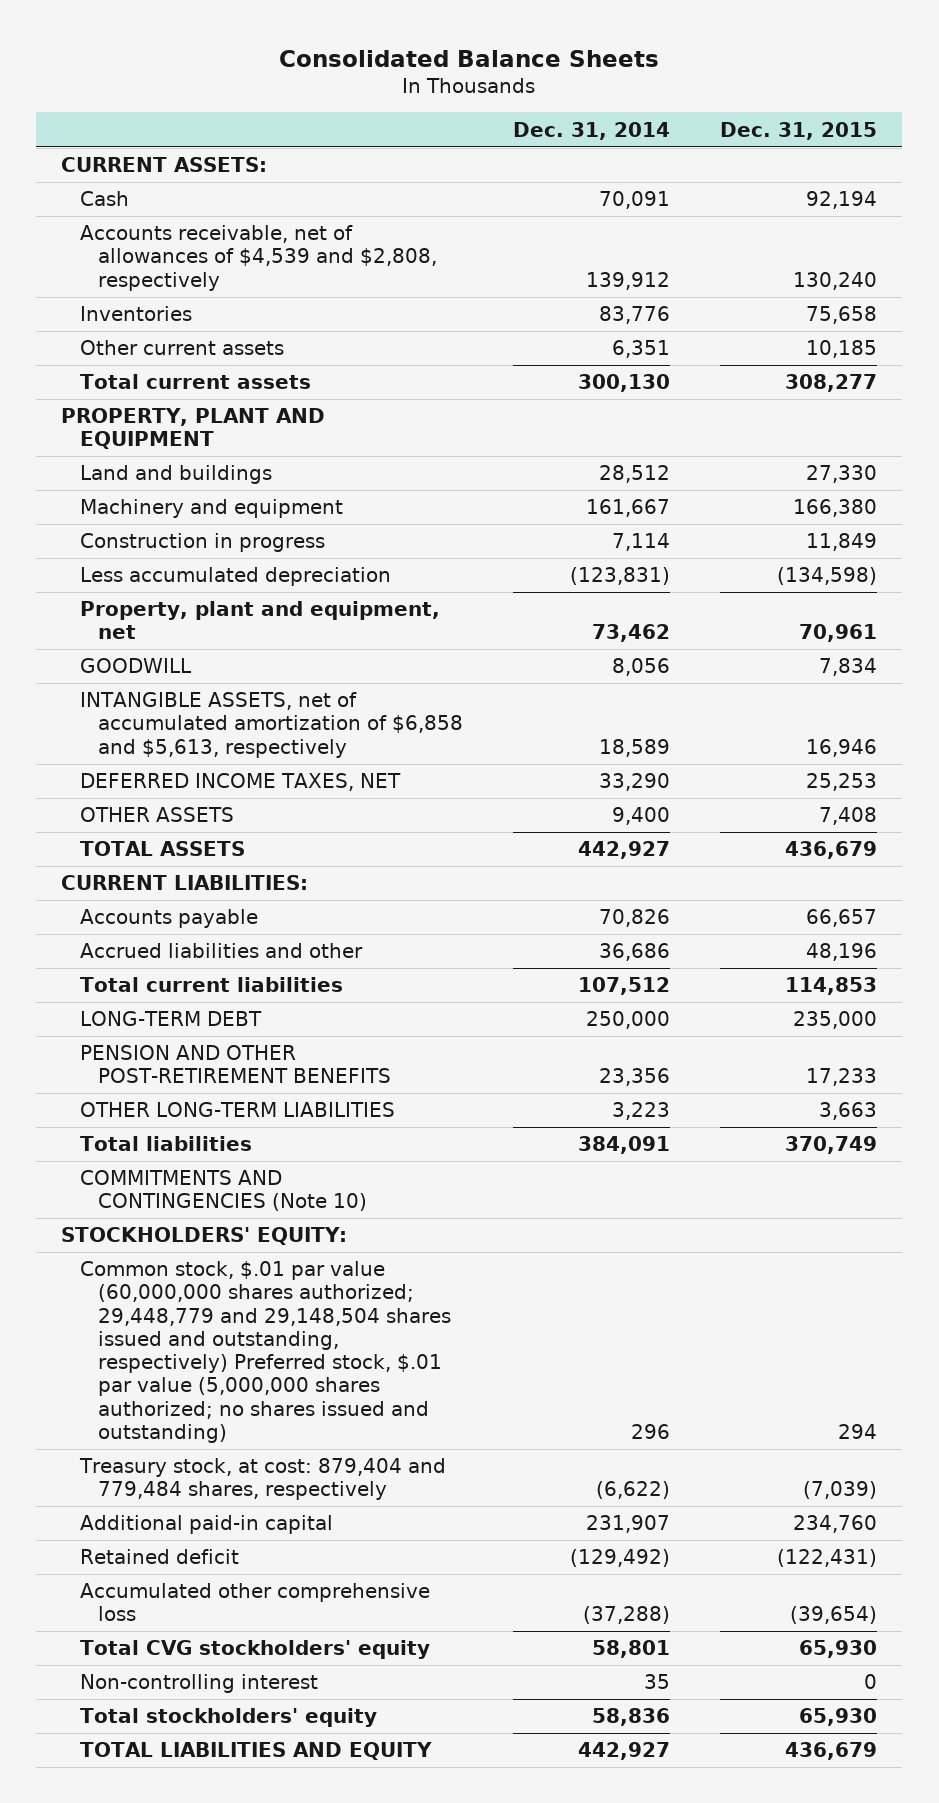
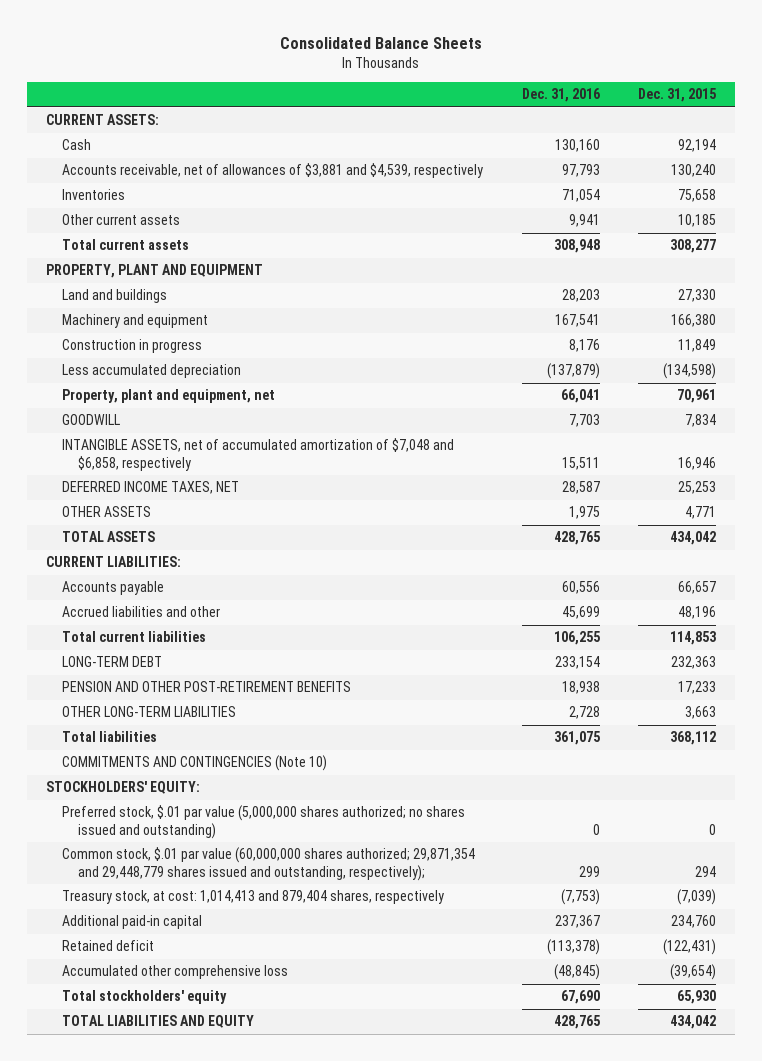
[513,121,671,140] Dec. 31, 2014 -> none
none -> [521,88,600,103] Dec. 31, 2016
[79,225,438,291] Accounts receivable, net of allowances of $4,539 and $2,808, respectively -> [62,163,484,179] Accounts receivable, net of allowances of $3,881 and $4,539, respectively
[79,692,464,758] INTANGIBLE ASSETS, net of accumulated amortization of $6,858 and $5,613, respectively -> [62,438,455,471] INTANGIBLE ASSETS, net of accumulated amortization of $7,048 and $6,858, respectively
[819,807,878,826] 7,408 -> [685,506,717,520] 4,771
[785,841,878,860] 436,679 -> [670,531,717,546] 434,042
[793,1011,878,1030] 235,000 -> [671,656,717,670] 232,363
[785,1136,878,1155] 370,749 -> [670,731,717,746] 368,112
none -> [62,805,466,839] Preferred stock, $.01 par value (5,000,000 shares authorized; no shares issued and outstanding)
[79,1261,452,1443] Common stock, $.01 par value (60,000,000 shares authorized; 29,448,779 and 29,148,504 shares issued and outstanding, respectively) Preferred stock, $.01 par value (5,000,000 shares authorized; no shares issued and outstanding) -> [62,847,476,881] Common stock, $.01 par value (60,000,000 shares authorized; 29,871,354 and 29,448,779 shares issued and outstanding, respectively);
[78,1458,446,1501] Treasury stock, at cost: 879,404 and 779,484 shares, respectively -> [62,890,445,905] Treasury stock, at cost: 1,014,413 and 879,404 shares, respectively
[79,1640,430,1660] Total CVG stockholders' equity -> none
[79,1674,318,1694] Non-controlling interest -> none
[785,1742,878,1761] 436,679 -> [670,1015,717,1030] 434,042

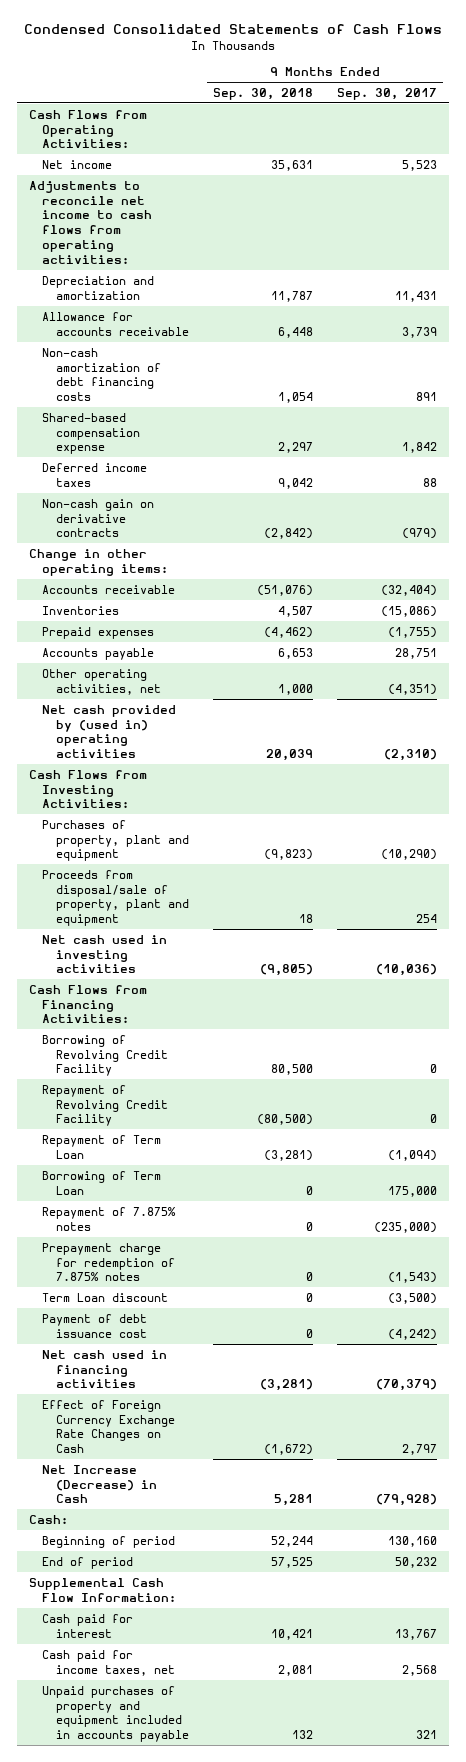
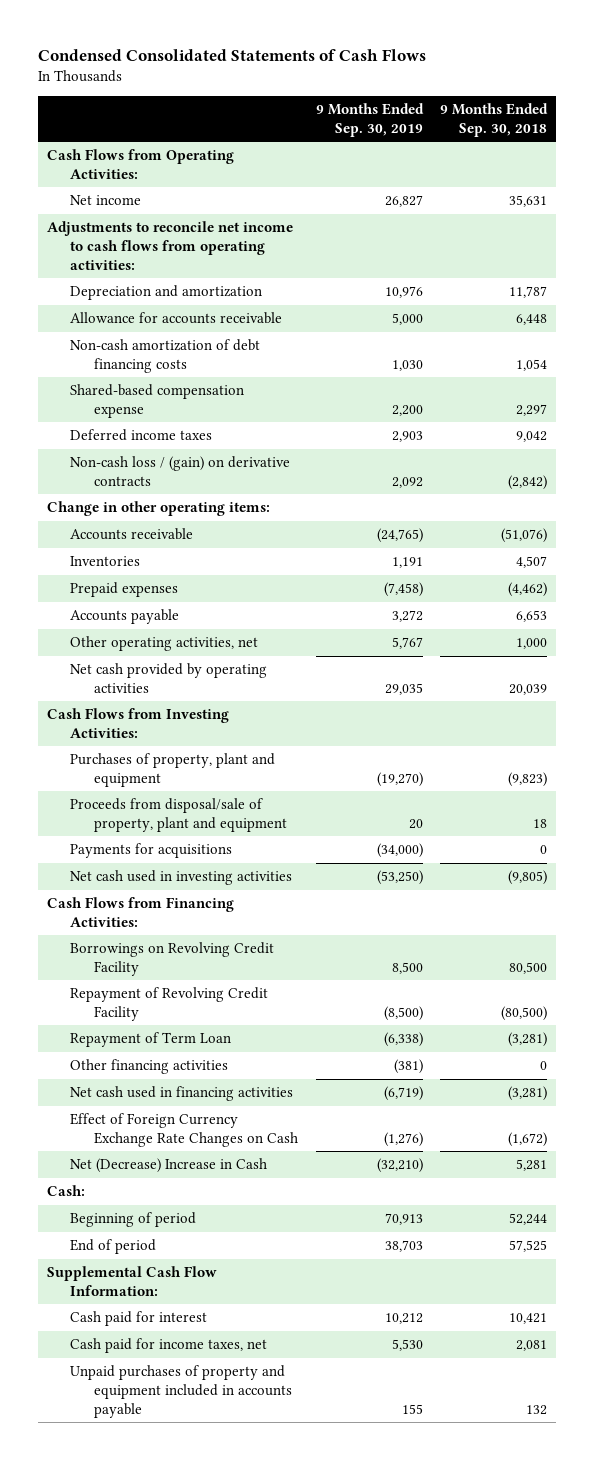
[337,87,438,100] Sep. 30, 2017 -> none
none -> [315,103,424,138] 9 Months Ended Sep. 30, 2019
[42,498,155,538] Non-cash gain on derivative contracts -> [70,456,291,486] Non-cash loss / (gain) on derivative contracts
[42,704,177,759] Net cash provided by (used in) operating activities -> [70,663,268,693] Net cash provided by operating activities
none -> [70,843,233,859] Payments for acquisitions
[42,1034,168,1077] Borrowing of Revolving Credit Facility -> [70,942,275,976] Borrowings on Revolving Credit Facility
[42,1170,162,1195] Borrowing of Term Loan -> none
[42,1206,177,1231] Repayment of 7.875% notes -> none
[42,1242,175,1282] Prepayment charge for redemption of 7.875% notes -> none
[42,1292,169,1302] Term Loan discount -> none
[42,1313,148,1338] Payment of debt issuance cost -> none
none -> [70,1059,229,1075] Other financing activities
[42,1464,157,1504] Net Increase (Decrease) in Cash -> [70,1158,268,1174] Net (Decrease) Increase in Cash

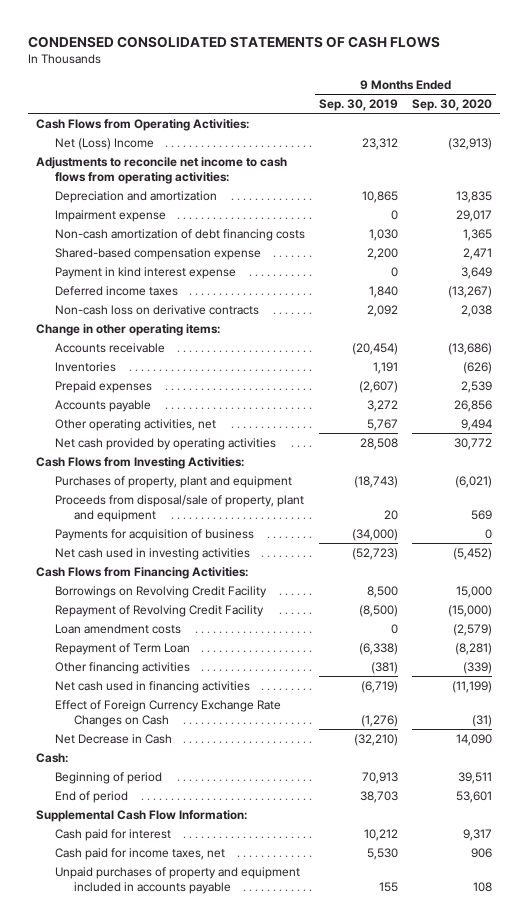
[38,49,427,62] Condensed Consolidated Statements of Cash Flows -> [28,36,441,49] CONDENSED CONSOLIDATED STATEMENTS OF CASH FLOWS
[439,103,548,138] 9 Months Ended Sep. 30, 2018 -> none
none -> [412,99,493,112] Sep. 30, 2020
[70,195,142,206] Net income -> [54,137,154,150] Net (Loss) Income
[384,195,423,208] 26,827 -> [362,137,399,150] 23,312
[70,312,283,325] Allowance for accounts receivable -> none
[384,286,423,299] 10,976 -> [362,190,399,203] 10,865
none -> [54,209,166,222] Impairment expense
none -> [54,266,236,279] Payment in kind interest expense
[391,431,423,443] 2,903 -> [369,285,399,298] 1,840
[70,456,291,486] Non-cash loss / (gain) on derivative contracts -> [54,304,259,315] Non-cash loss on derivative contracts
[376,528,423,544] (24,765) -> [352,342,399,355] (20,454)
[383,582,423,598] (7,458) -> [359,380,399,393] (2,607)
[384,682,423,695] 29,035 -> [360,437,399,450] 28,508
[376,771,423,787] (19,270) -> [354,475,399,488] (18,743)
[70,843,233,859] Payments for acquisitions -> [54,528,254,541] Payments for acquisition of business
[376,870,423,886] (53,250) -> [352,547,399,560] (52,723)
none -> [54,623,181,634] Loan amendment costs
[70,1158,268,1174] Net (Decrease) Increase in Cash -> [54,733,172,744] Net Decrease in Cash

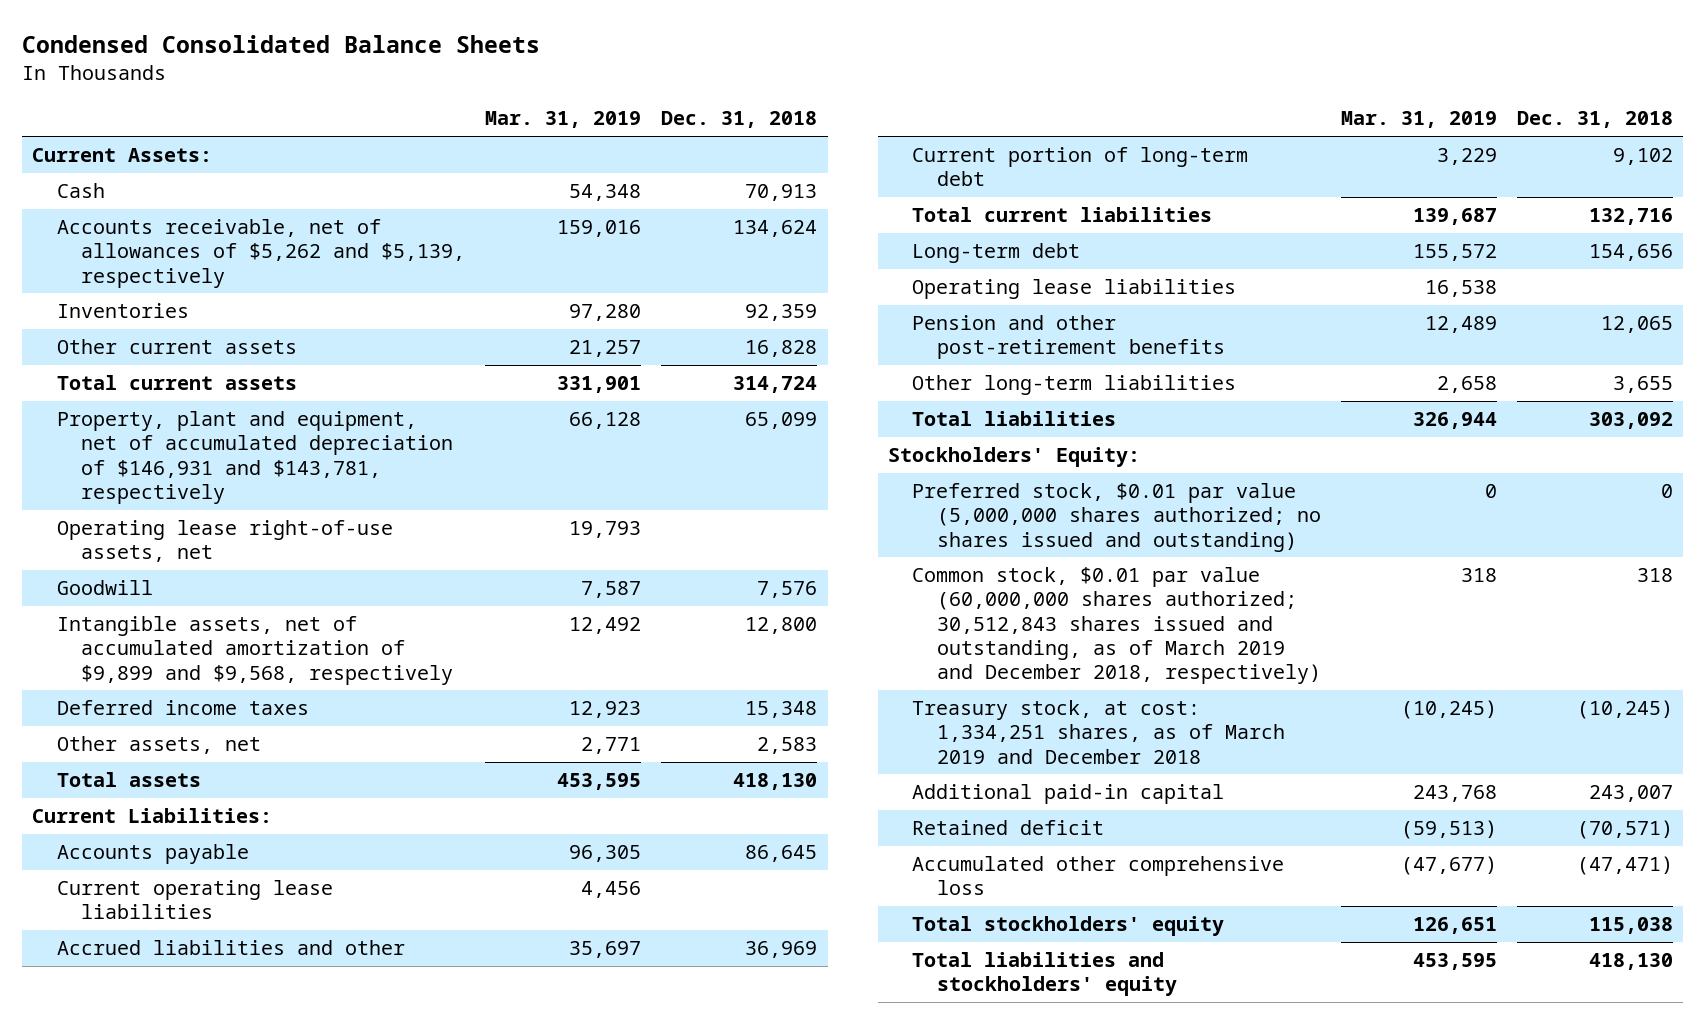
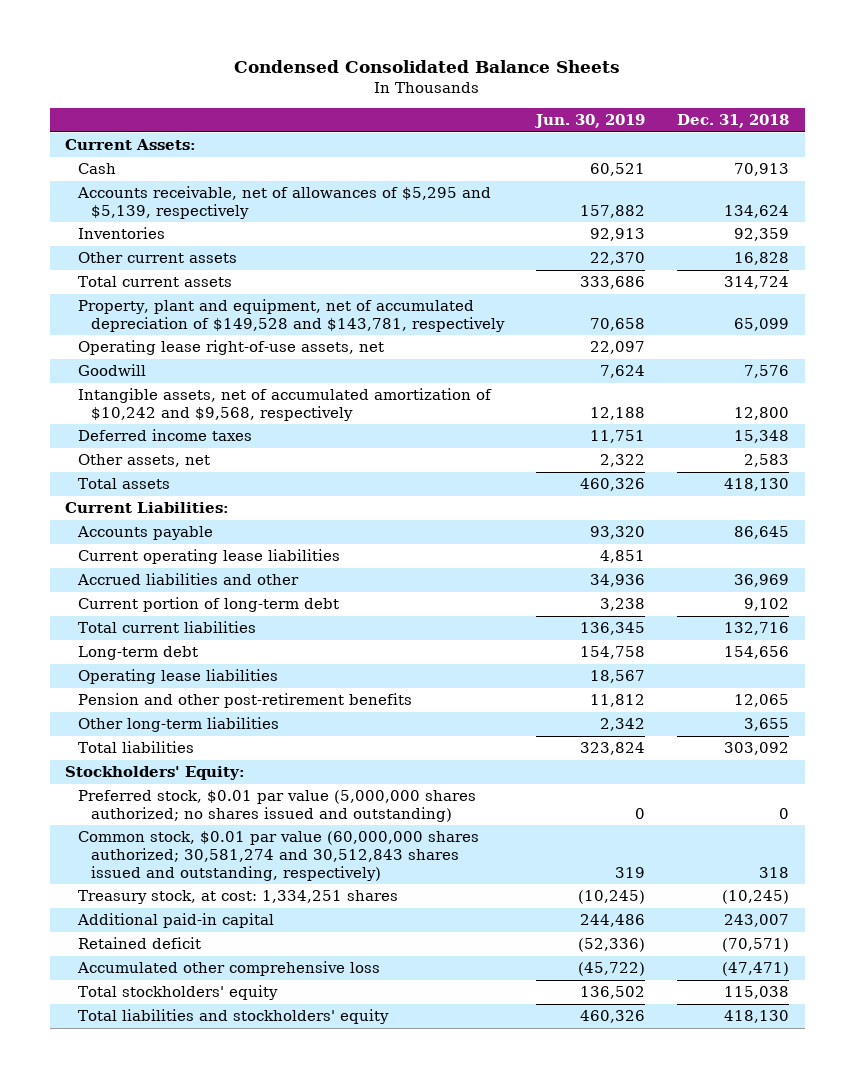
[485,111,642,129] Mar. 31, 2019 -> none
none -> [534,114,646,129] Jun. 30, 2019
[56,219,465,288] Accounts receivable, net of allowances of $5,262 and $5,139, respectively -> [77,186,492,220] Accounts receivable, net of allowances of $5,295 and $5,139, respectively
[56,411,453,504] Property, plant and equipment, net of accumulated depreciation of $146,931 and $143,781, respectively -> [78,299,506,333] Property, plant and equipment, net of accumulated depreciation of $149,528 and $143,781, respectively
[56,616,453,685] Intangible assets, net of accumulated amortization of $9,899 and $9,568, respectively -> [78,388,493,422] Intangible assets, net of accumulated amortization of $10,242 and $9,568, respectively
[912,567,1321,685] Common stock, $0.01 par value (60,000,000 shares authorized; 30,512,843 shares issued and outstanding, as of March 2019 and December 2018, respectively) -> [78,831,480,881] Common stock, $0.01 par value (60,000,000 shares authorized; 30,581,274 and 30,512,843 shares issued and outstanding, respectively)
[912,700,1285,764] Treasury stock, at cost: 1,334,251 shares, as of March 2019 and December 2018 -> [78,890,399,905] Treasury stock, at cost: 1,334,251 shares

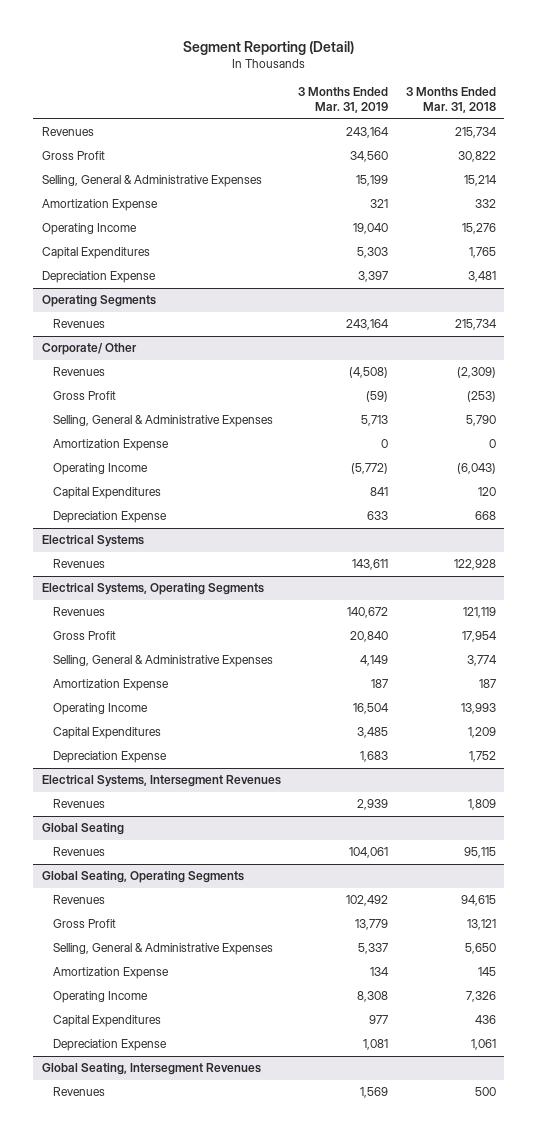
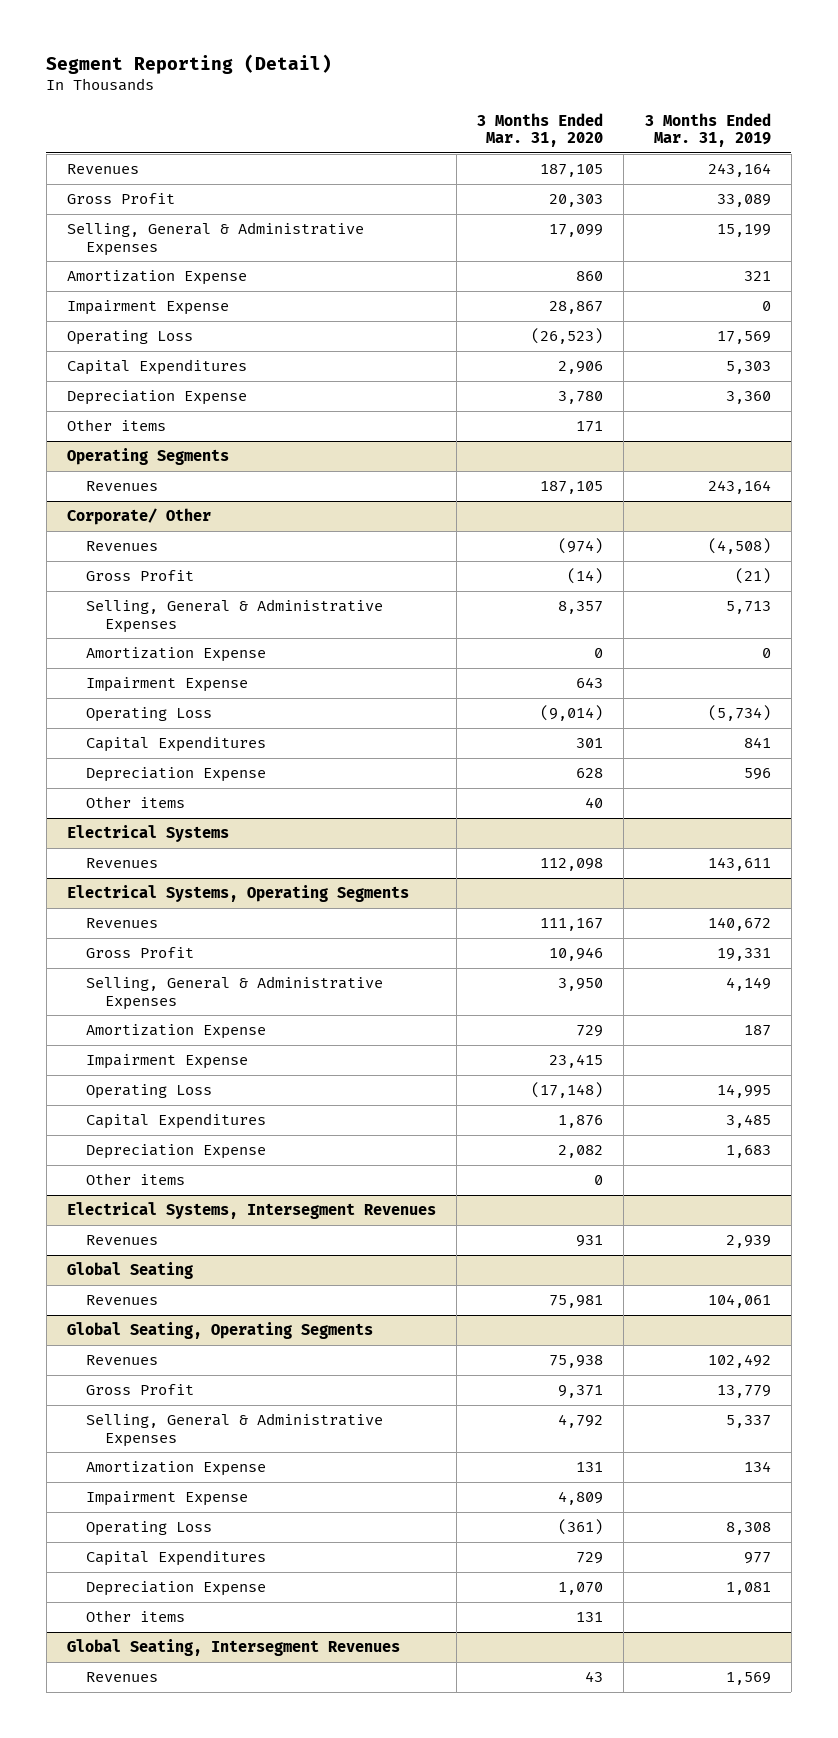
[405,87,496,114] 3 Months Ended Mar. 31, 2018 -> none
none -> [477,112,604,148] 3 Months Ended Mar. 31, 2020
[350,151,389,163] 34,560 -> [716,194,771,208] 33,089
none -> [66,300,229,316] Impairment Expense
[41,223,137,236] Operating Income -> [66,330,193,346] Operating Loss
[353,223,389,235] 19,040 -> [716,331,771,345] 17,569
[358,271,389,283] 3,397 -> [725,391,771,405] 3,360
none -> [66,419,166,432] Other items
[366,391,389,403] (59) -> [734,568,771,585] (21)
none -> [86,677,249,693] Impairment Expense
[53,463,149,476] Operating Income -> [86,707,213,723] Operating Loss
[351,463,389,475] (5,772) -> [707,705,771,722] (5,734)
[367,511,389,521] 633 -> [743,768,771,781] 596
none -> [86,796,186,809] Other items
[350,631,389,643] 20,840 -> [716,948,771,962] 19,331
none -> [86,1054,249,1070] Impairment Expense
[53,703,149,716] Operating Income -> [86,1084,213,1100] Operating Loss
[353,703,390,715] 16,504 -> [716,1084,771,1099] 14,995
none -> [86,1173,186,1186] Other items
none -> [86,1491,249,1507] Impairment Expense
[53,991,149,1004] Operating Income -> [86,1521,213,1537] Operating Loss
none -> [86,1610,186,1623] Other items

